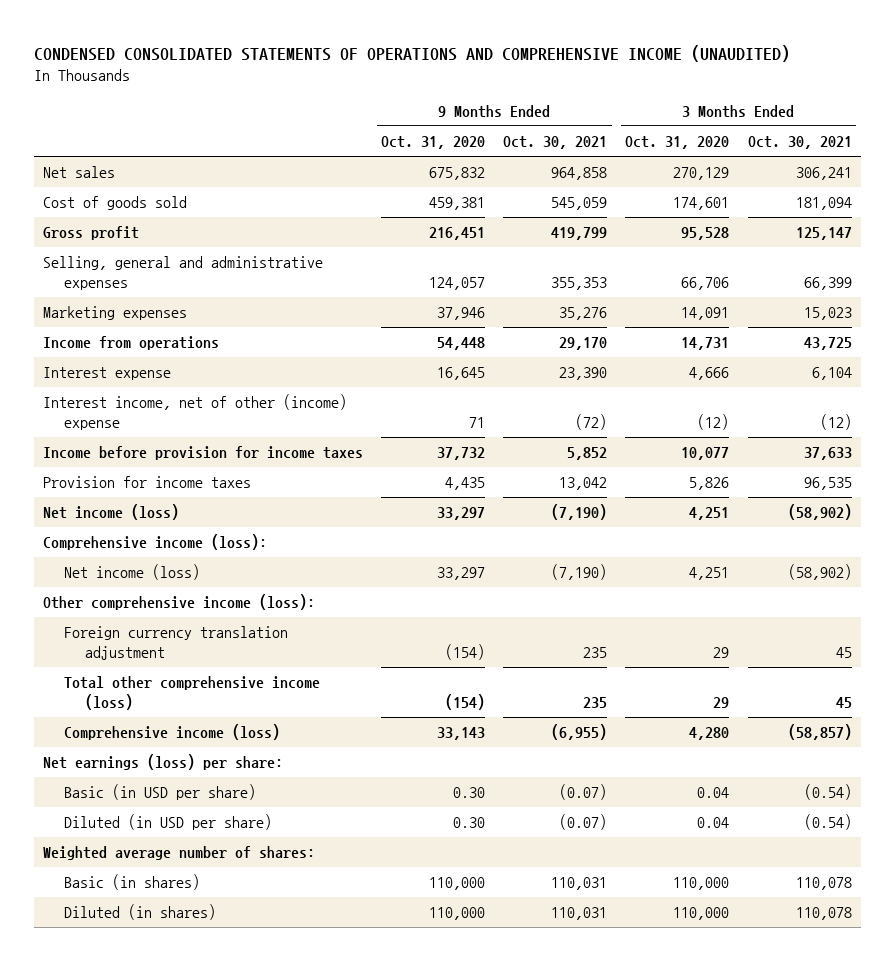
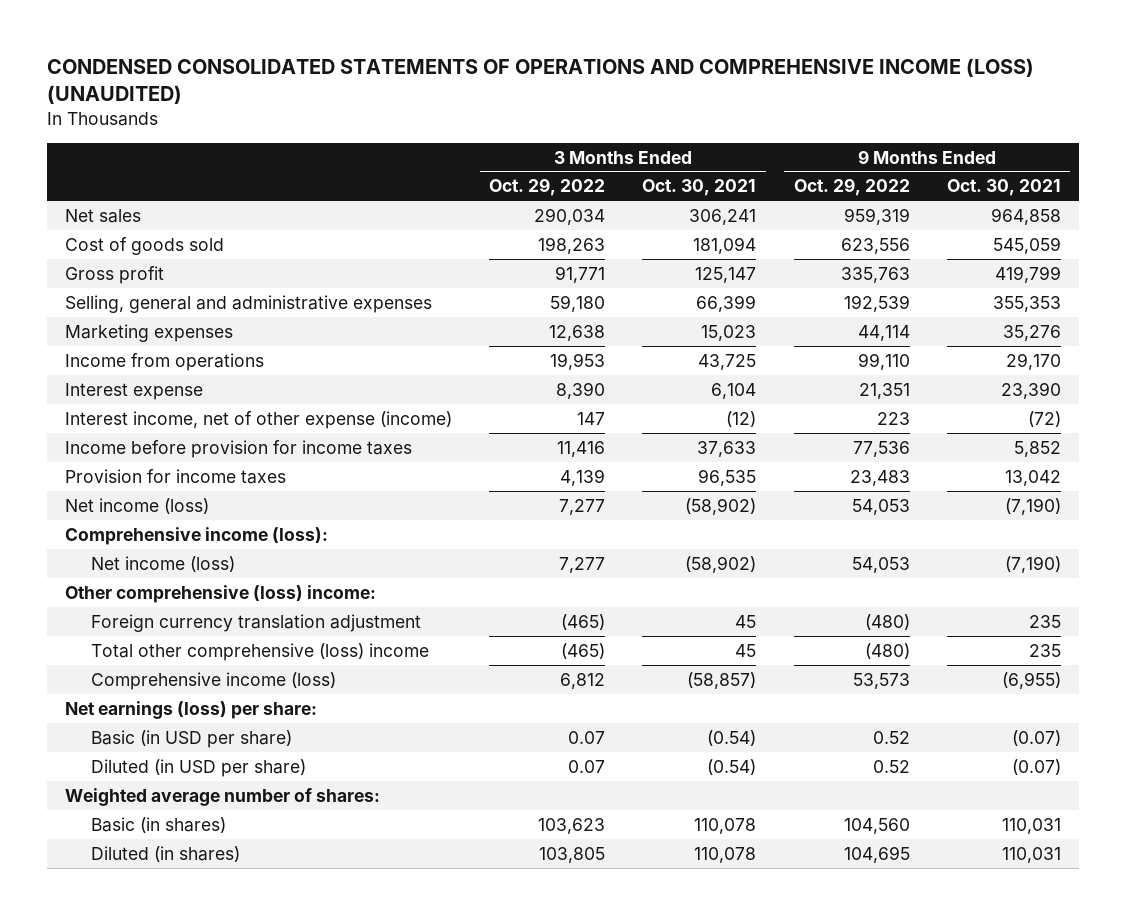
[34,44,791,62] CONDENSED CONSOLIDATED STATEMENTS OF OPERATIONS AND COMPREHENSIVE INCOME (UNAUDITED) -> [46,57,1034,105] CONDENSED CONSOLIDATED STATEMENTS OF OPERATIONS AND COMPREHENSIVE INCOME (LOSS) (UNAUDITED)
[381,136,486,150] Oct. 31, 2020 -> none
[625,136,730,150] Oct. 31, 2020 -> none
none -> [489,178,606,197] Oct. 29, 2022
none -> [793,178,910,197] Oct. 29, 2022
[43,394,348,431] Interest income, net of other (income) expense -> [65,410,453,429] Interest income, net of other expense (income)
[43,594,316,611] Other comprehensive income (loss): -> [65,584,377,603] Other comprehensive (loss) income:
[64,676,321,711] Total other comprehensive income (loss) -> [90,642,429,661] Total other comprehensive (loss) income

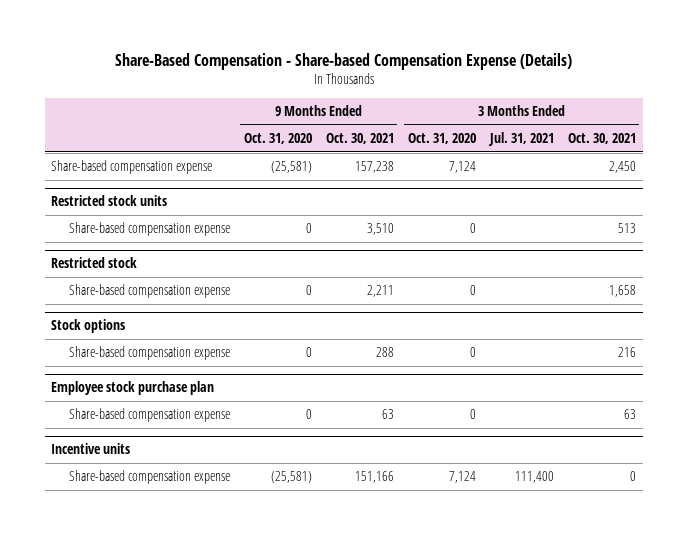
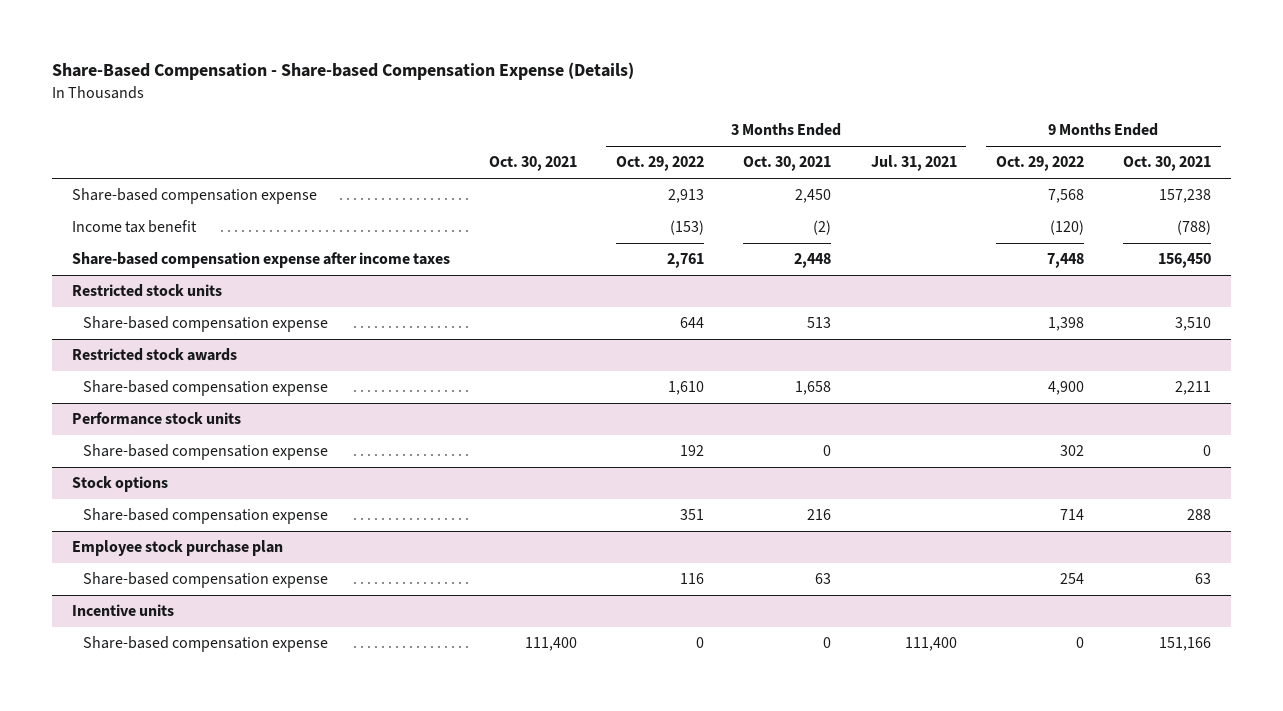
[243,133,312,145] Oct. 31, 2020 -> none
[407,133,476,145] Oct. 31, 2020 -> none
none -> [488,156,577,172] Oct. 30, 2021
none -> [616,156,705,172] Oct. 29, 2022
none -> [995,156,1084,172] Oct. 29, 2022
none -> [71,220,197,234] Income tax benefit
none -> [71,252,450,269] Share-based compensation expense after income taxes
[51,257,138,269] Restricted stock -> [71,348,237,362] Restricted stock awards
none -> [71,412,241,426] Performance stock units
none -> [82,444,328,461] Share-based compensation expense

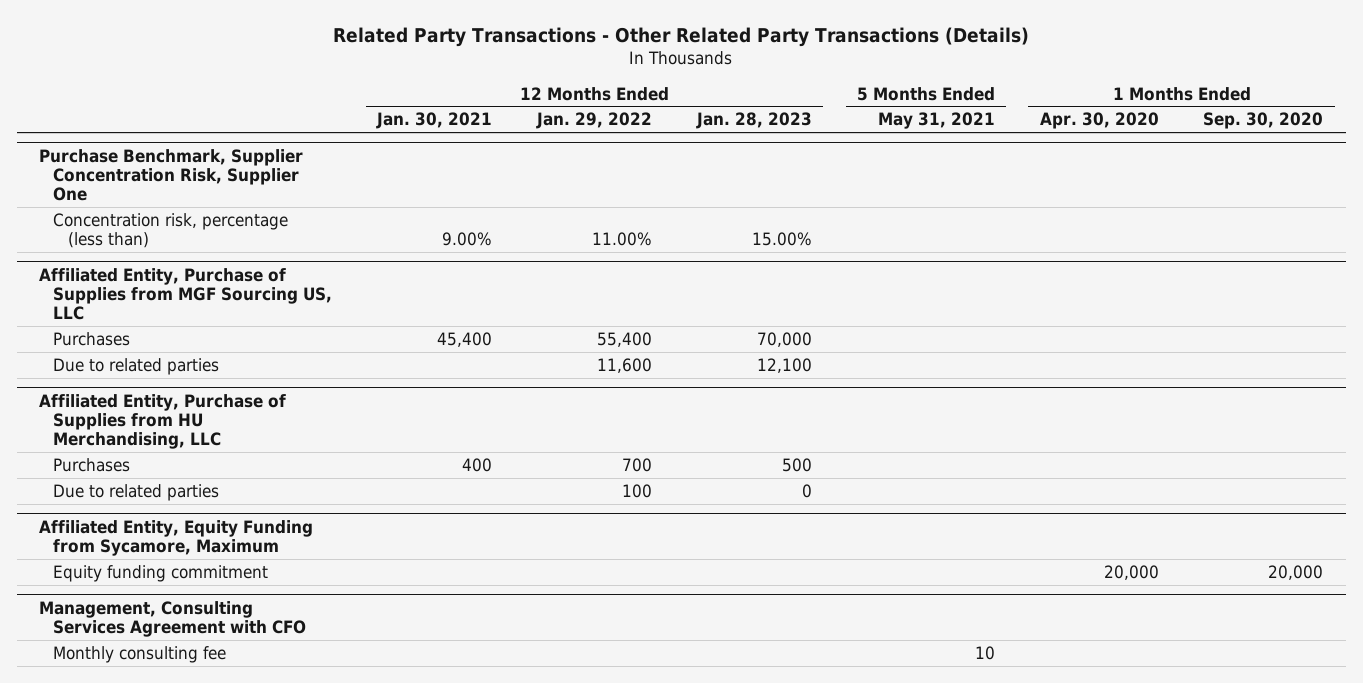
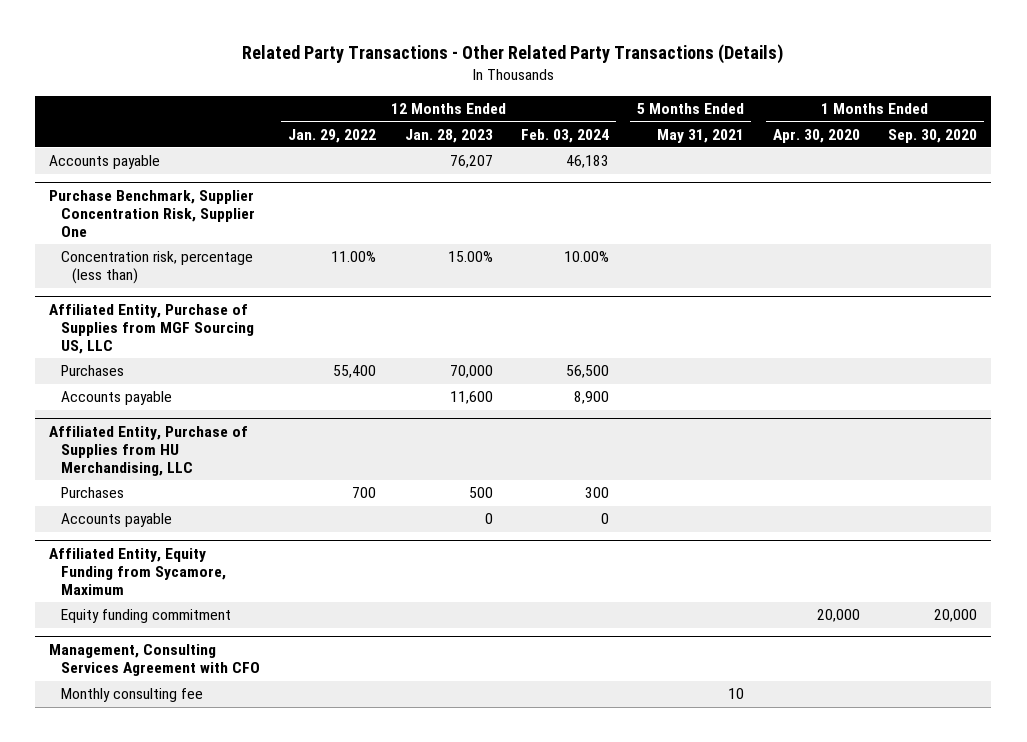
[376,112,493,130] Jan. 30, 2021 -> none
none -> [520,128,609,143] Feb. 03, 2024
none -> [49,155,161,170] Accounts payable
[53,357,220,375] Due to related parties -> none
none -> [60,391,172,406] Accounts payable
[53,483,220,501] Due to related parties -> none
none -> [60,513,172,528] Accounts payable

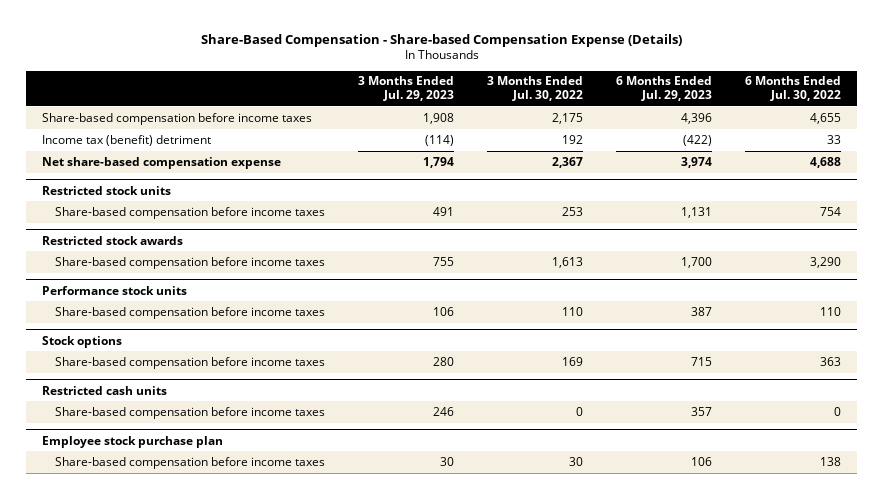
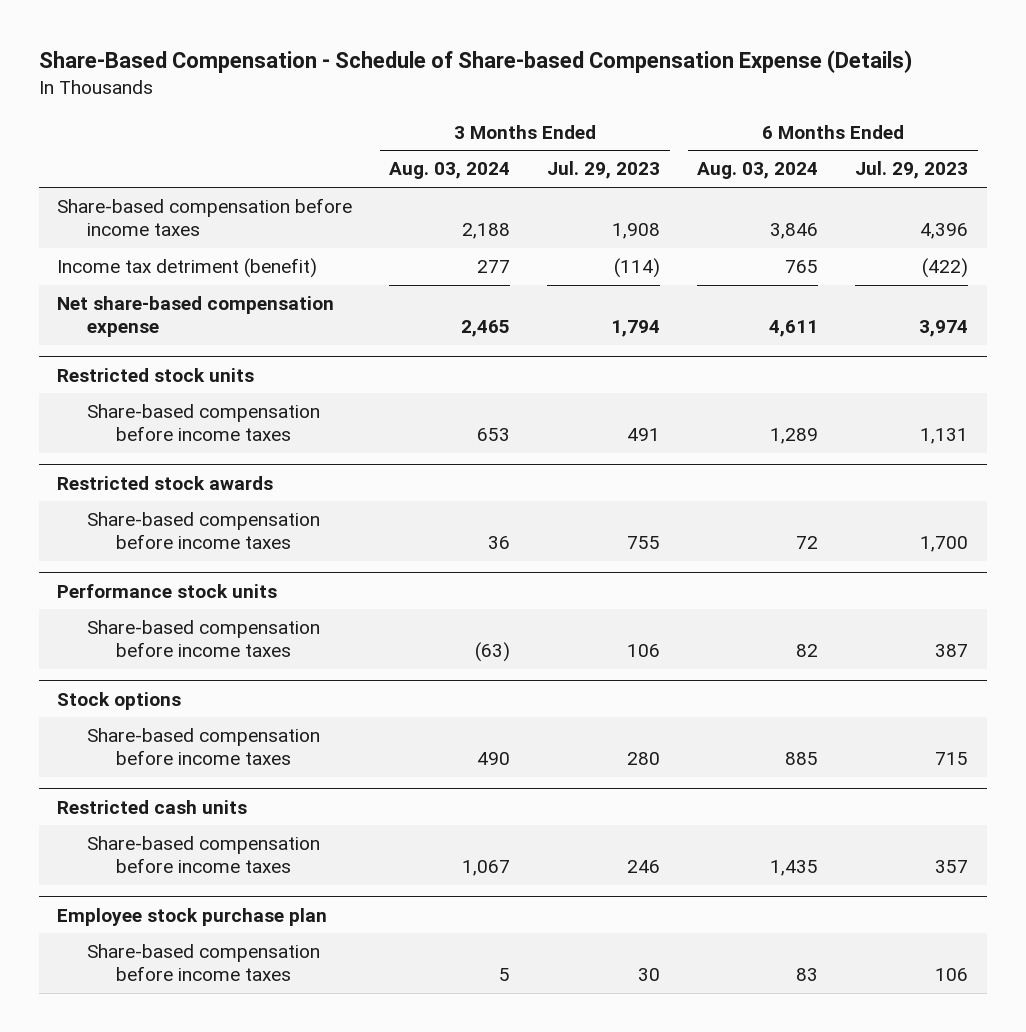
[200,33,682,47] Share-Based Compensation - Share-based Compensation Expense (Details) -> [38,50,912,74] Share-Based Compensation - Schedule of Share-based Compensation Expense (Details)
[486,76,583,102] 3 Months Ended Jul. 30, 2022 -> none
[744,76,841,102] 6 Months Ended Jul. 30, 2022 -> none
none -> [389,162,511,180] Aug. 03, 2024
none -> [697,162,819,180] Aug. 03, 2024
[42,134,212,146] Income tax (benefit) detriment -> [57,258,318,279] Income tax detriment (benefit)

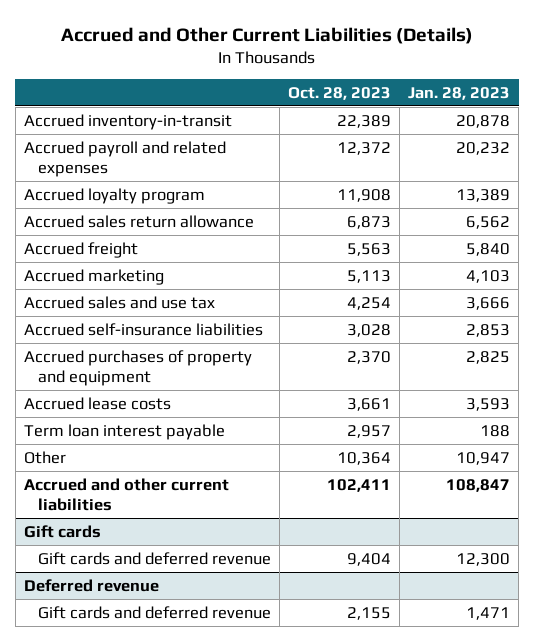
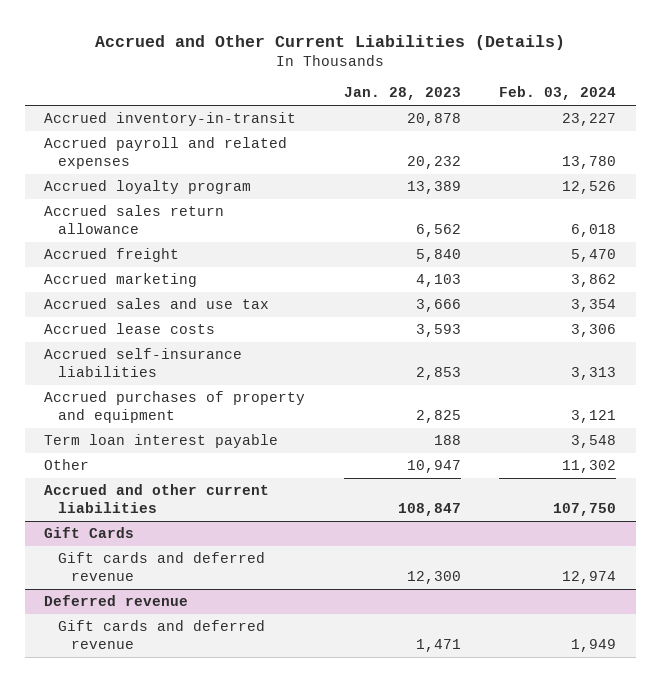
[288,86,392,100] Oct. 28, 2023 -> none
none -> [499,86,617,101] Feb. 03, 2024
[23,396,171,410] Accrued lease costs -> [43,323,215,335] Accrued lease costs
[23,524,101,538] Gift cards -> [43,527,134,539] Gift Cards

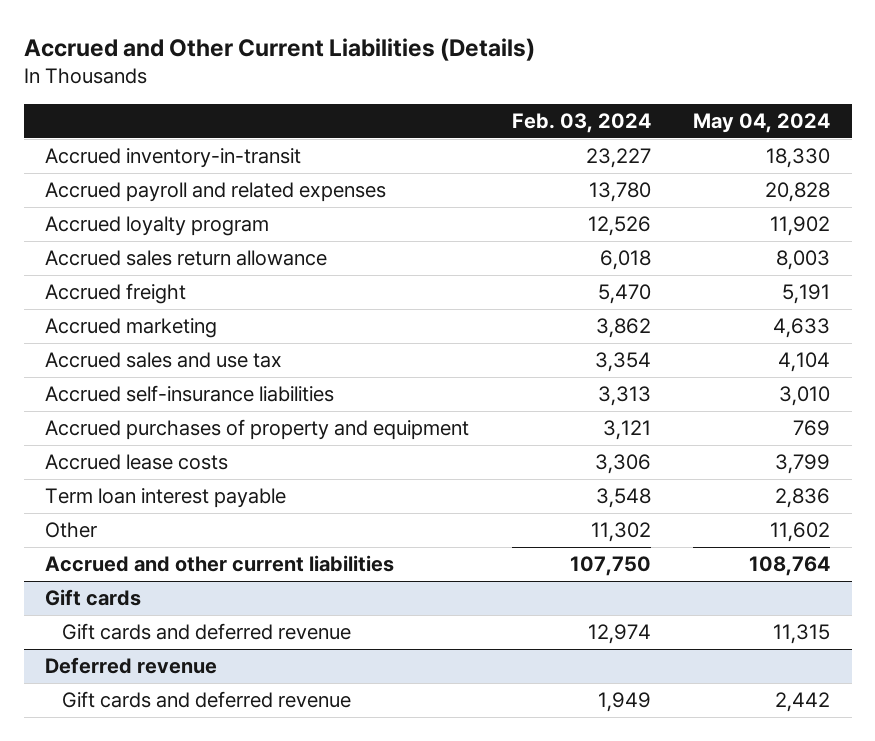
[343,87,461,101] Jan. 28, 2023 -> none
none -> [693,113,831,134] May 04, 2024
[43,323,215,335] Accrued lease costs -> [45,454,229,471] Accrued lease costs
[43,527,134,539] Gift Cards -> [45,589,142,607] Gift cards

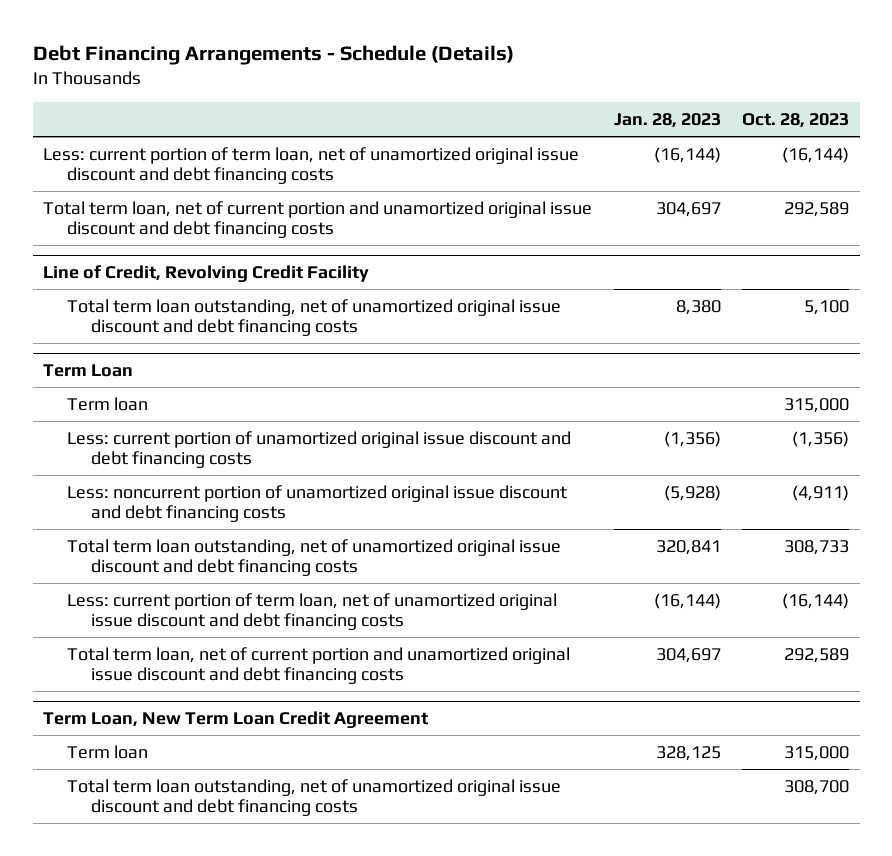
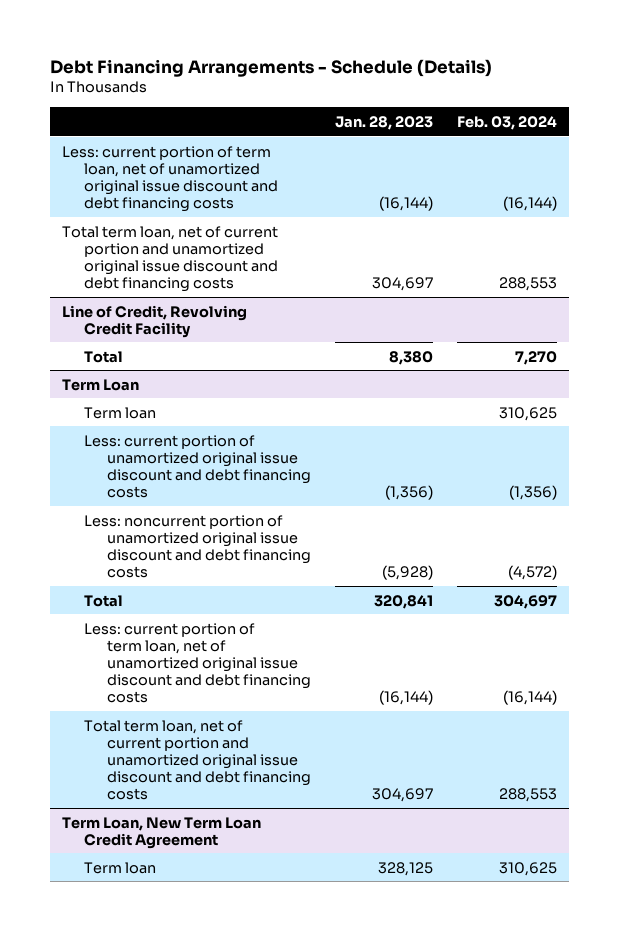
[741,113,849,129] Oct. 28, 2023 -> none
none -> [456,115,557,130] Feb. 03, 2024
[66,298,561,337] Total term loan outstanding, net of unamortized original issue discount and debt financing costs -> [84,350,124,363] Total
[66,538,561,577] Total term loan outstanding, net of unamortized original issue discount and debt financing costs -> [84,594,124,607] Total
[66,778,561,817] Total term loan outstanding, net of unamortized original issue discount and debt financing costs -> none

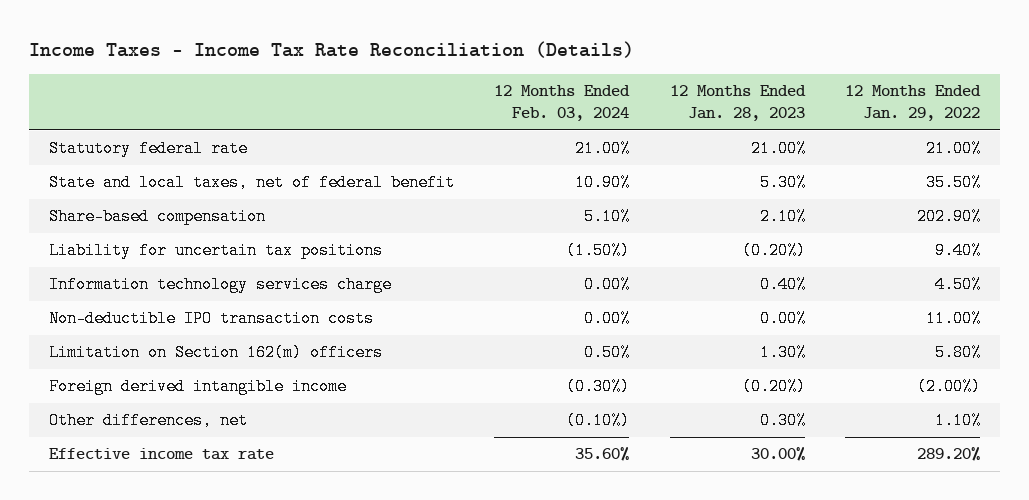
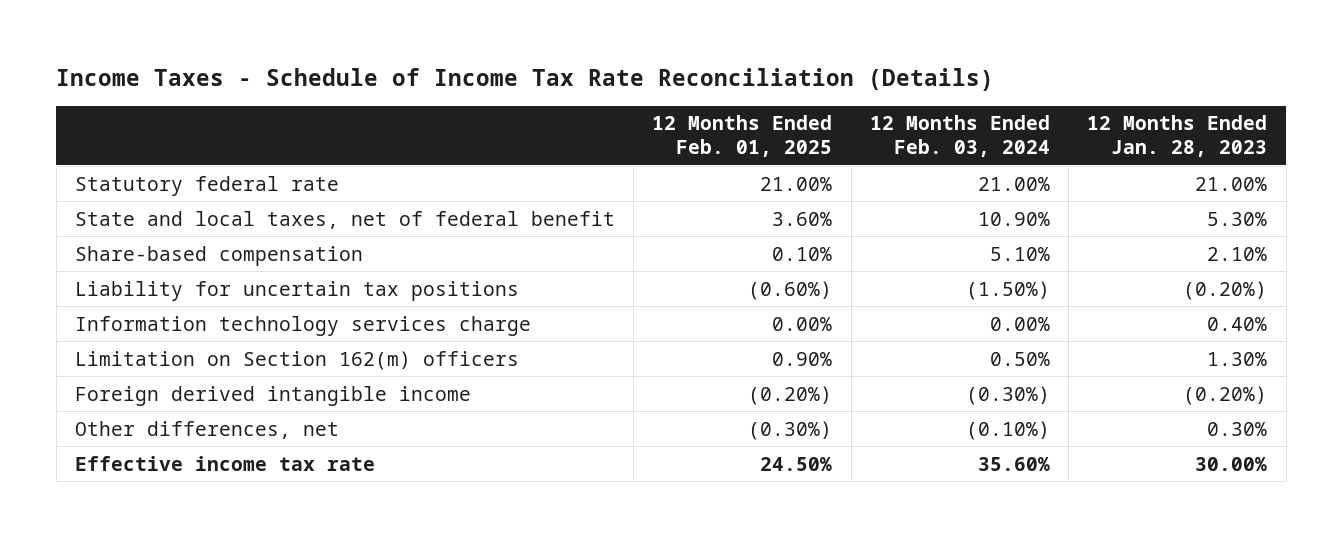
[28,41,634,59] Income Taxes - Income Tax Rate Reconciliation (Details) -> [56,68,995,92] Income Taxes - Schedule of Income Tax Rate Reconciliation (Details)
[845,84,982,122] 12 Months Ended Jan. 29, 2022 -> none
none -> [652,115,833,158] 12 Months Ended Feb. 01, 2025
[48,310,374,328] Non-deductible IPO transaction costs -> none

